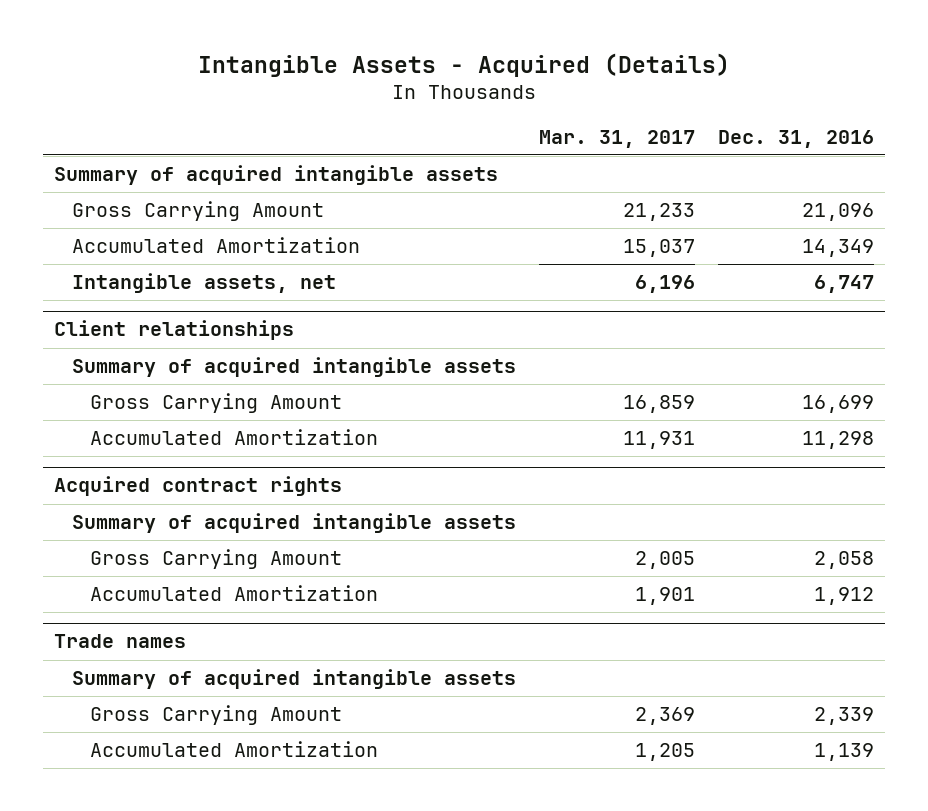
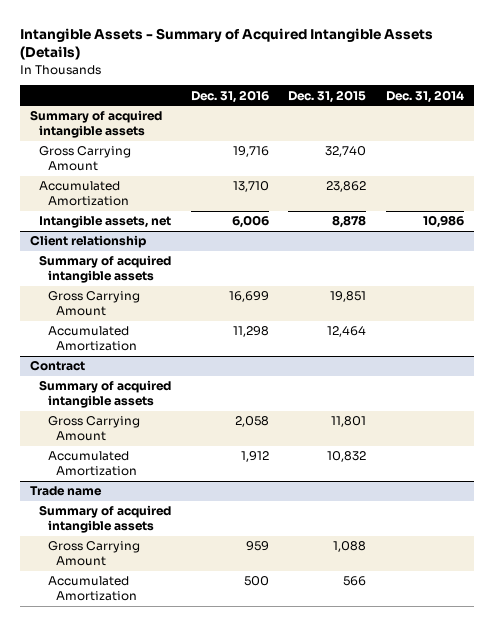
[197,52,730,77] Intangible Assets - Acquired (Details) -> [20,27,434,61] Intangible Assets - Summary of Acquired Intangible Assets (Details)
[538,129,695,148] Mar. 31, 2017 -> none
none -> [288,89,367,103] Dec. 31, 2015
none -> [386,89,465,103] Dec. 31, 2014
[801,203,874,222] 21,096 -> [232,146,269,158] 19,716
[801,239,874,258] 14,349 -> [232,181,269,193] 13,710
[813,275,874,294] 6,747 -> [231,215,269,229] 6,006
[53,320,294,341] Client relationships -> [30,235,147,249] Client relationship
[53,476,342,497] Acquired contract rights -> [30,360,86,372] Contract
[53,634,186,649] Trade names -> [30,486,103,497] Trade name
[813,707,874,726] 2,339 -> [245,541,269,552] 959
[813,743,874,762] 1,139 -> [243,576,269,587] 500

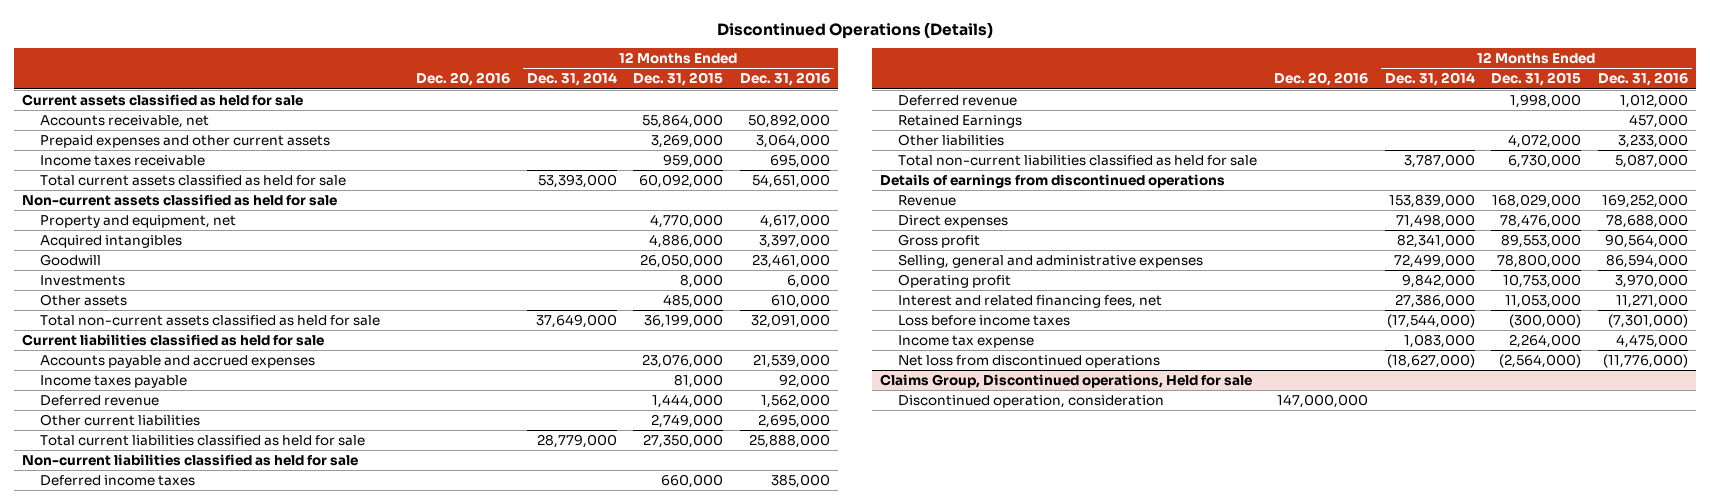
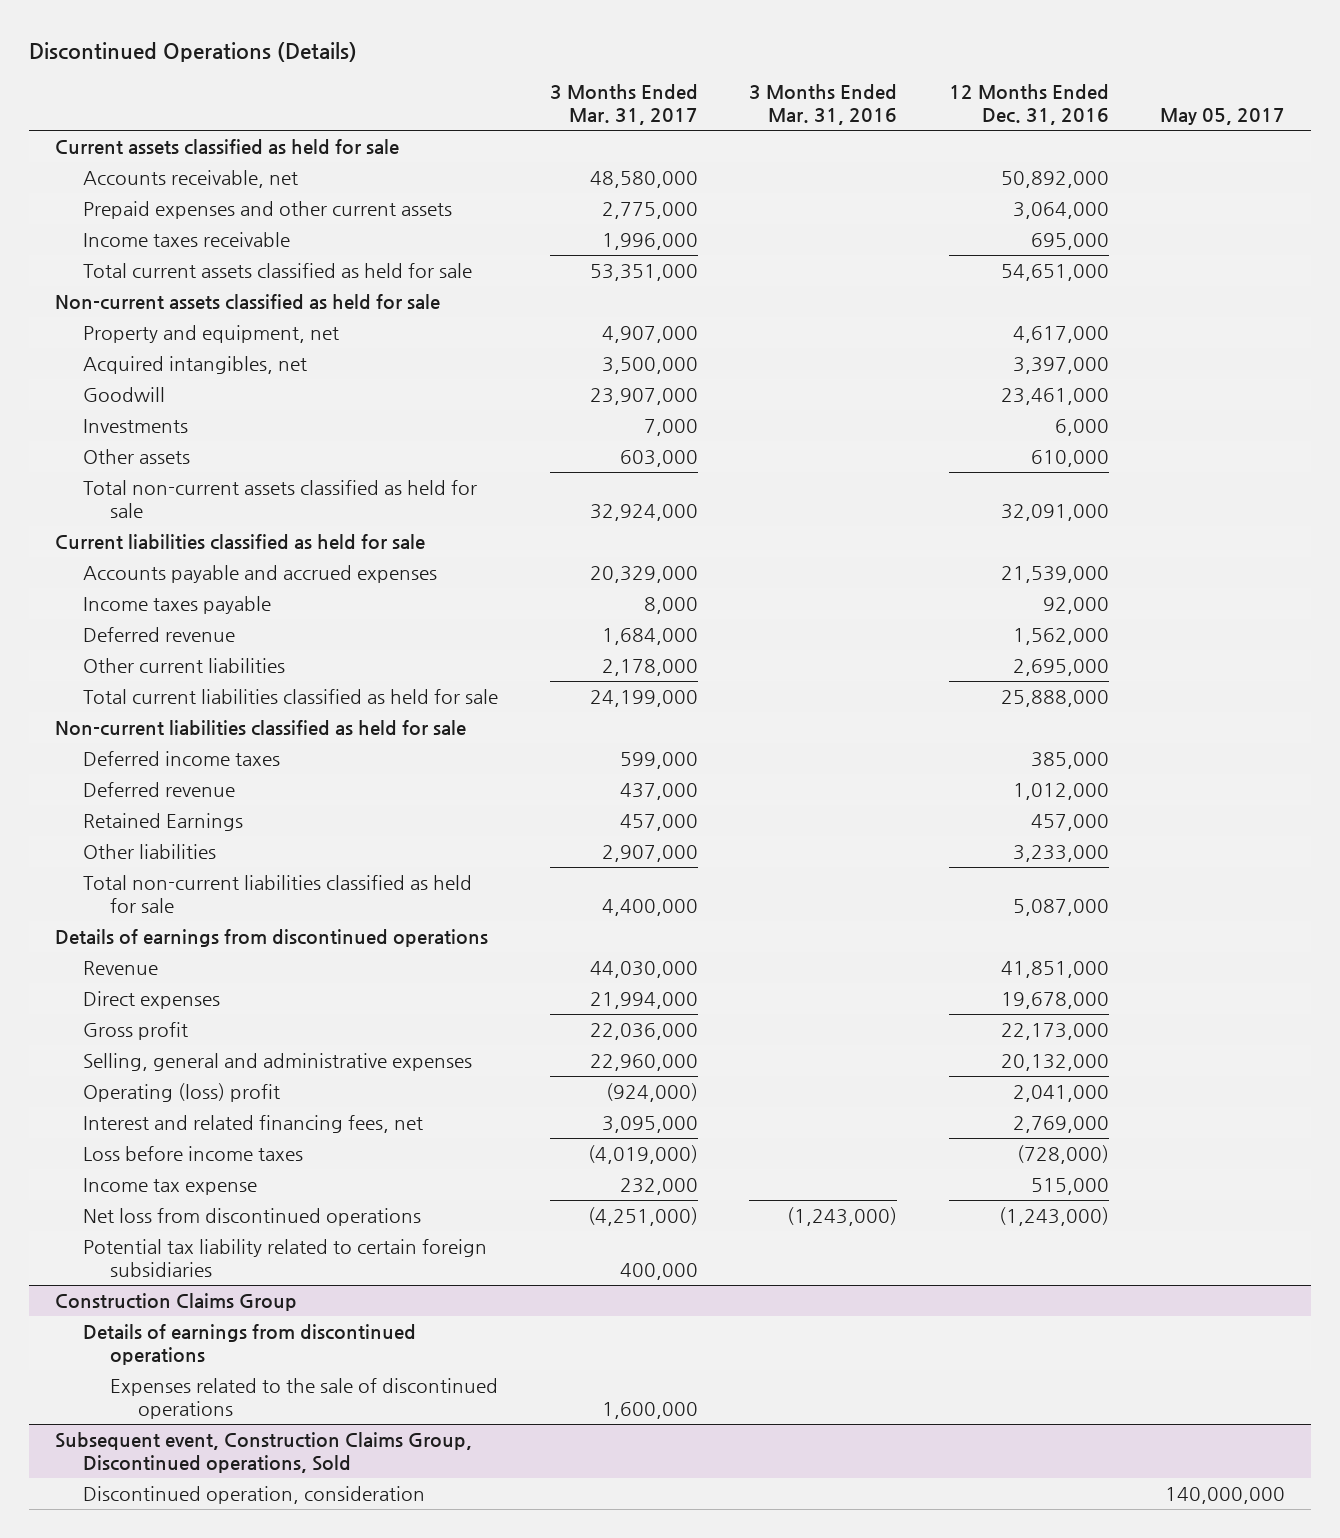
[416,72,511,87] Dec. 20, 2016 -> none
[526,72,617,87] Dec. 31, 2014 -> none
[633,72,724,87] Dec. 31, 2015 -> none
none -> [549,84,698,126] 3 Months Ended Mar. 31, 2017
none -> [749,84,898,126] 3 Months Ended Mar. 31, 2016
none -> [1160,108,1286,126] May 05, 2017
[40,235,183,249] Acquired intangibles -> [82,355,307,374] Acquired intangibles, net
[880,374,1253,389] Claims Group, Discontinued operations, Held for sale -> none
[1601,194,1688,209] 169,252,000 -> [1000,960,1109,978] 41,851,000
[1605,214,1688,229] 78,688,000 -> [1000,991,1109,1009] 19,678,000
[1604,234,1688,249] 90,564,000 -> [1000,1022,1109,1040] 22,173,000
[1605,254,1688,269] 86,594,000 -> [1000,1053,1109,1071] 20,132,000
[898,274,1012,289] Operating profit -> [82,1082,280,1102] Operating (loss) profit
[1614,274,1688,289] 3,970,000 -> [1012,1084,1109,1102] 2,041,000
[1615,294,1688,309] 11,271,000 -> [1012,1115,1109,1133] 2,769,000
[1607,314,1688,329] (7,301,000) -> [1016,1144,1109,1164] (728,000)
[1615,334,1688,349] 4,475,000 -> [1030,1177,1109,1195] 515,000
[1602,354,1688,369] (11,776,000) -> [998,1206,1109,1226] (1,243,000)
none -> [82,1238,487,1277] Potential tax liability related to certain foreign subsidiaries
none -> [55,1292,298,1311] Construction Claims Group
none -> [82,1323,416,1365] Details of earnings from discontinued operations
none -> [110,1377,499,1419] Expenses related to the sale of discontinued operations
none -> [55,1431,473,1473] Subsequent event, Construction Claims Group, Discontinued operations, Sold

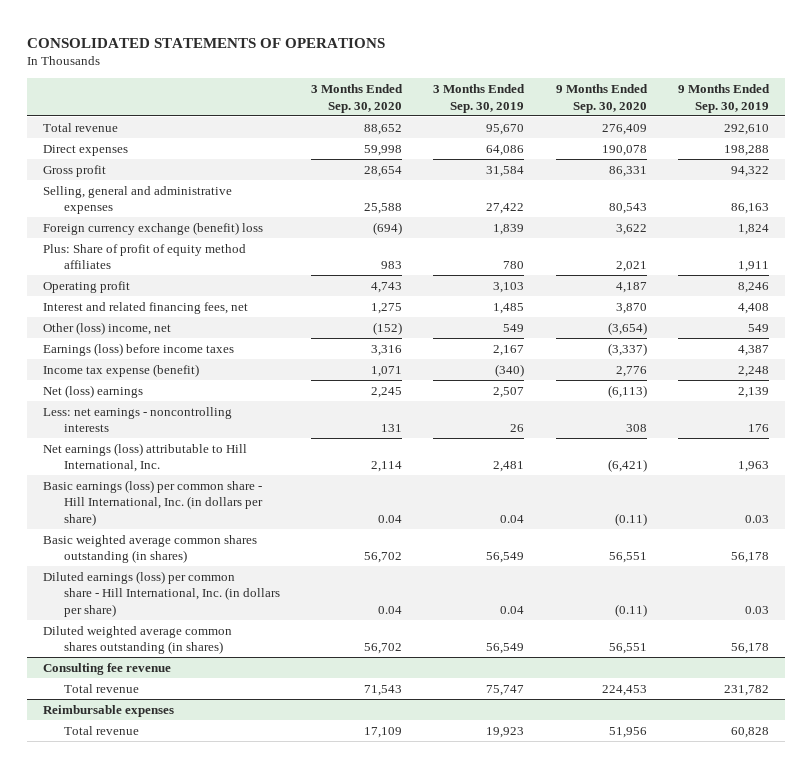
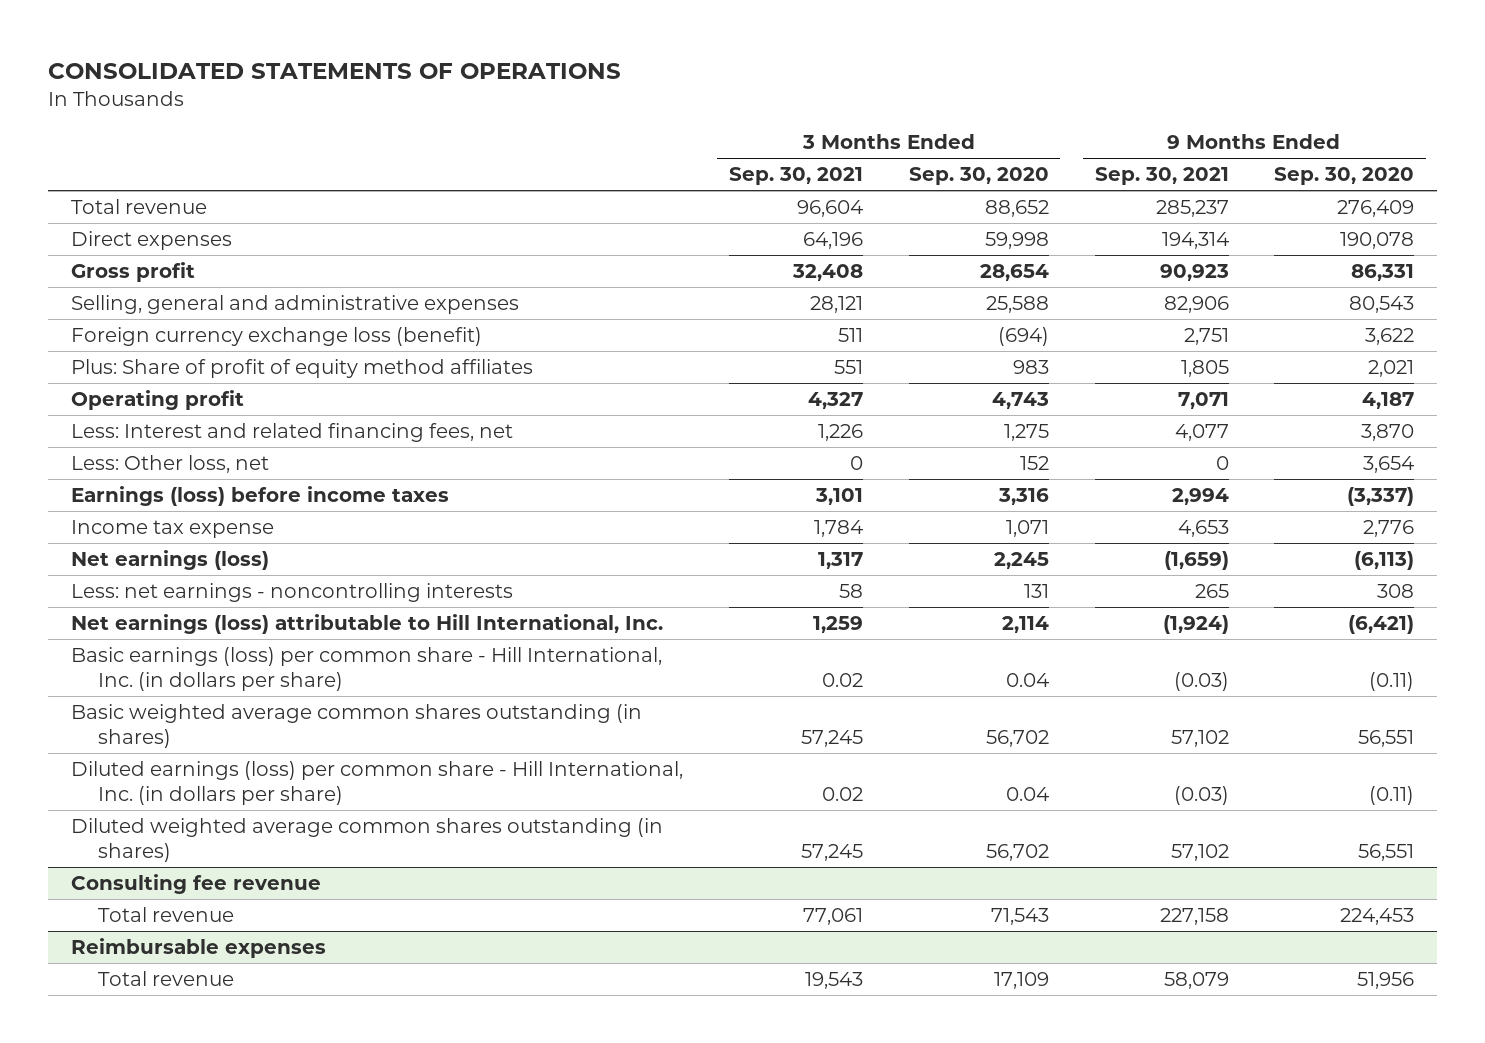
[433,83,526,113] 3 Months Ended Sep. 30, 2019 -> none
[678,83,771,113] 9 Months Ended Sep. 30, 2019 -> none
none -> [728,167,863,186] Sep. 30, 2021
none -> [1094,167,1229,186] Sep. 30, 2021
[42,221,263,235] Foreign currency exchange (benefit) loss -> [70,327,482,347] Foreign currency exchange loss (benefit)
[42,301,248,314] Interest and related financing fees, net -> [70,423,513,443] Less: Interest and related financing fees, net
[42,321,171,335] Other (loss) income, net -> [70,455,269,474] Less: Other loss, net
[373,321,403,335] (152) -> [1019,456,1049,471] 152
[607,321,647,335] (3,654) -> [1363,456,1415,474] 3,654
[42,363,199,377] Income tax expense (benefit) -> [70,520,274,539] Income tax expense
[42,384,143,398] Net (loss) earnings -> [70,550,269,571] Net earnings (loss)

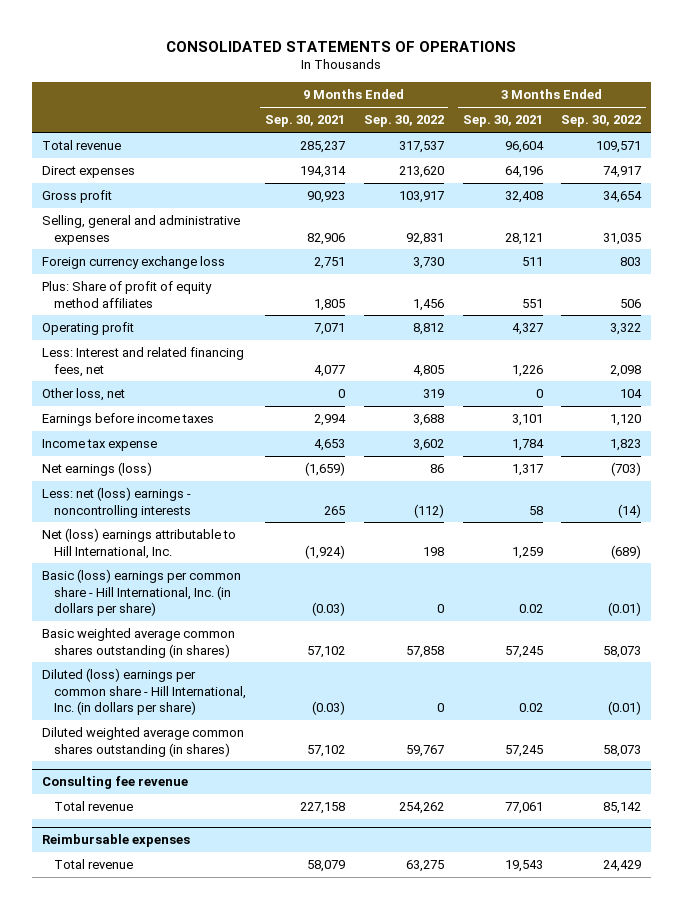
[908,167,1049,186] Sep. 30, 2020 -> none
[1274,167,1415,186] Sep. 30, 2020 -> none
none -> [363,115,444,128] Sep. 30, 2022
none -> [561,115,642,128] Sep. 30, 2022
[70,327,482,347] Foreign currency exchange loss (benefit) -> [41,255,225,269] Foreign currency exchange loss
[70,455,269,474] Less: Other loss, net -> [41,387,125,401] Other loss, net
[70,486,449,507] Earnings (loss) before income taxes -> [41,412,214,426] Earnings before income taxes
[70,583,513,603] Less: net earnings - noncontrolling interests -> [41,486,191,518] Less: net (loss) earnings - noncontrolling interests
[70,614,663,635] Net earnings (loss) attributable to Hill International, Inc. -> [41,527,236,559] Net (loss) earnings attributable to Hill International, Inc.
[70,647,662,691] Basic earnings (loss) per common share - Hill International, Inc. (in dollars per share) -> [41,568,241,617] Basic (loss) earnings per common share - Hill International, Inc. (in dollars per share)
[70,761,683,805] Diluted earnings (loss) per common share - Hill International, Inc. (in dollars per share) -> [41,667,246,716] Diluted (loss) earnings per common share - Hill International, Inc. (in dollars per share)

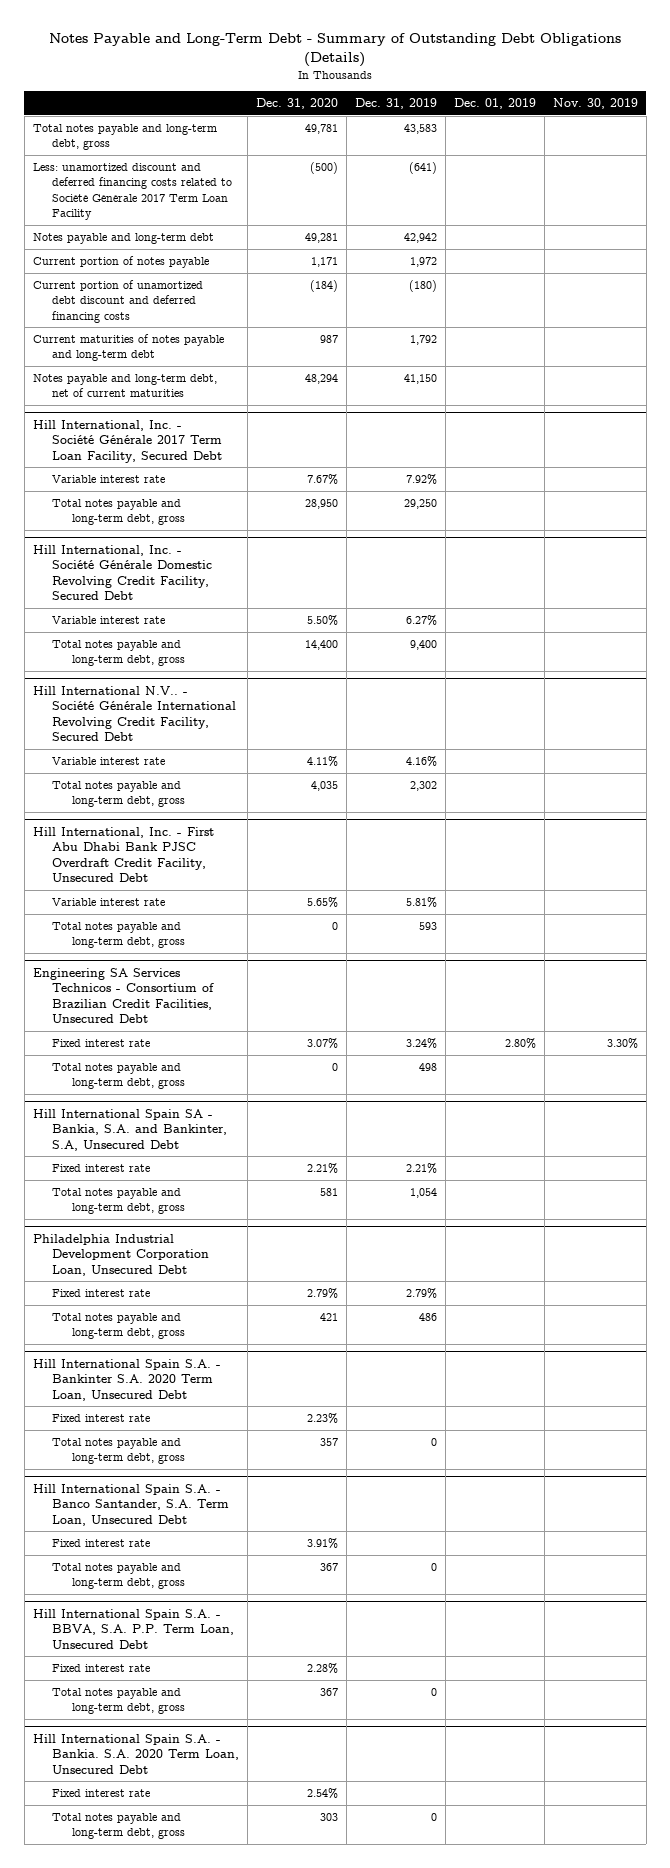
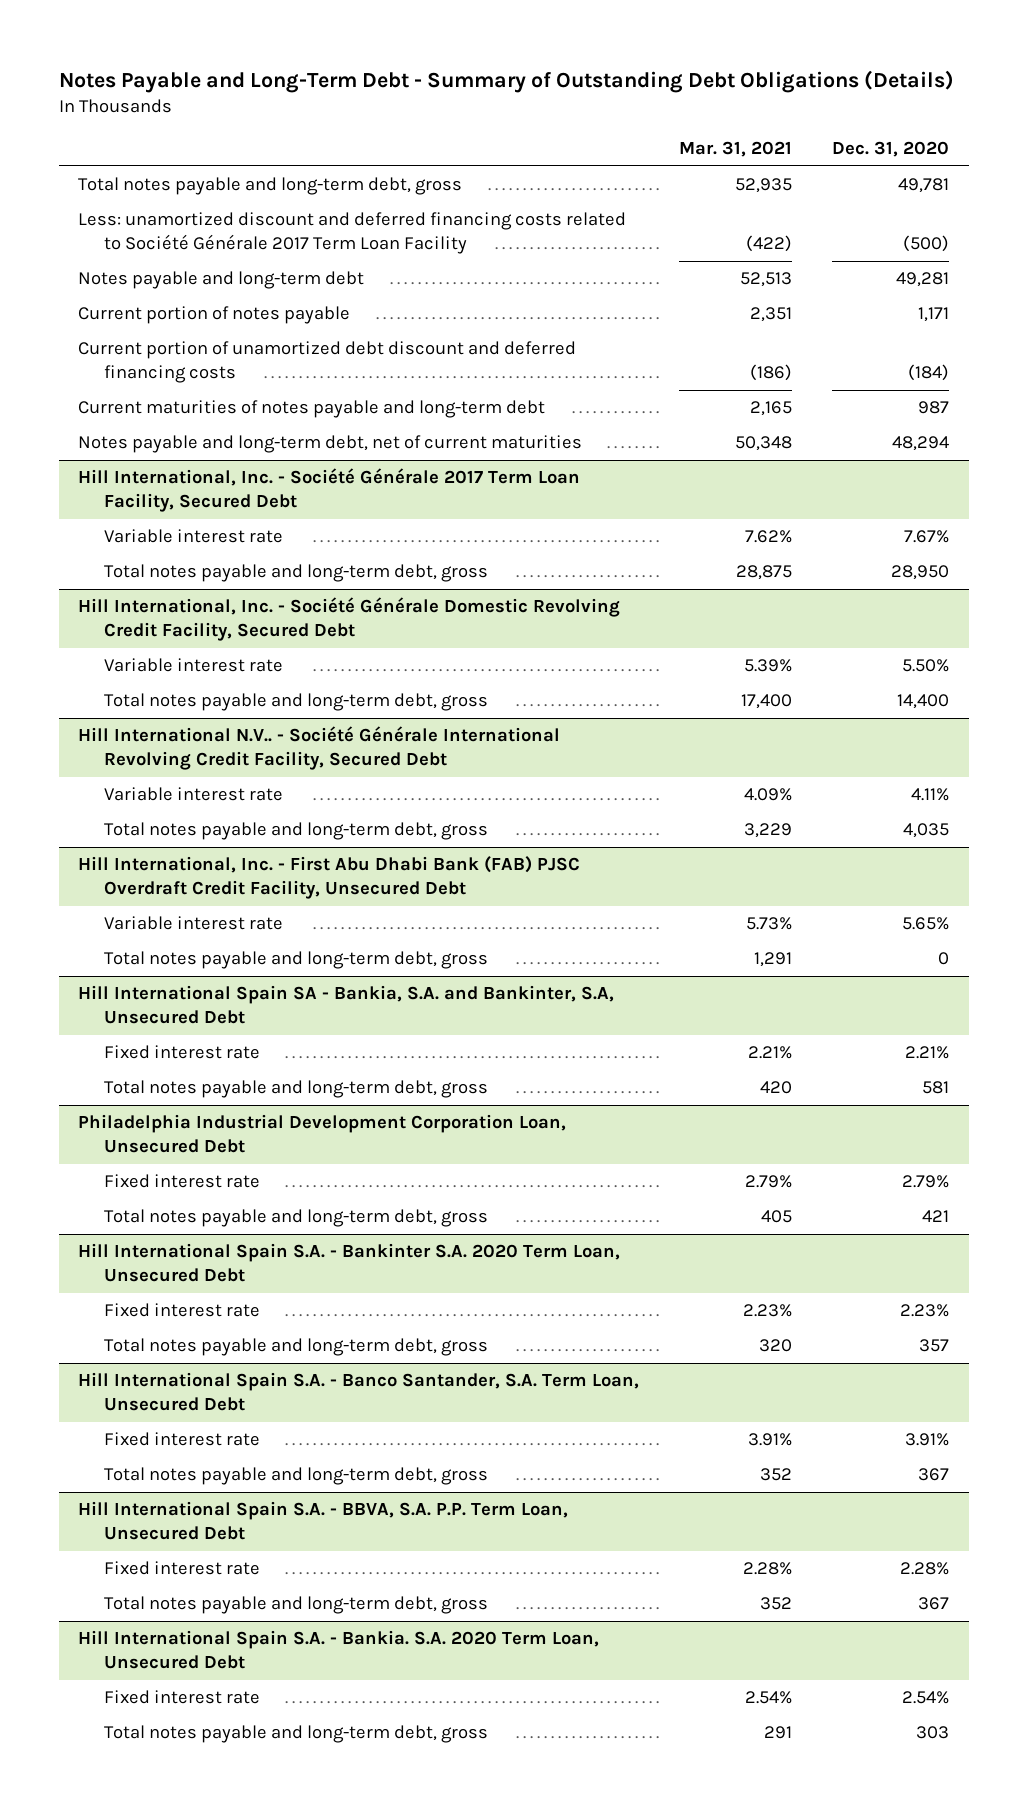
[354,97,437,109] Dec. 31, 2019 -> none
[453,97,536,109] Dec. 01, 2019 -> none
[552,97,638,109] Nov. 30, 2019 -> none
none -> [679,141,793,158] Mar. 31, 2021
[32,826,214,882] Hill International, Inc. - First Abu Dhabi Bank PJSC Overdraft Credit Facility, Unsecured Debt -> [78,856,581,899] Hill International, Inc. - First Abu Dhabi Bank (FAB) PJSC Overdraft Credit Facility, Unsecured Debt
[32,967,215,1023] Engineering SA Services Technicos - Consortium of Brazilian Credit Facilities, Unsecured Debt -> none
[52,1039,151,1048] Fixed interest rate -> none
[52,1063,185,1090] Total notes payable and long-term debt, gross -> none

